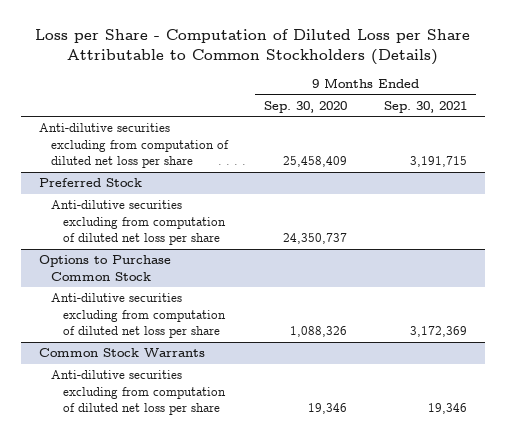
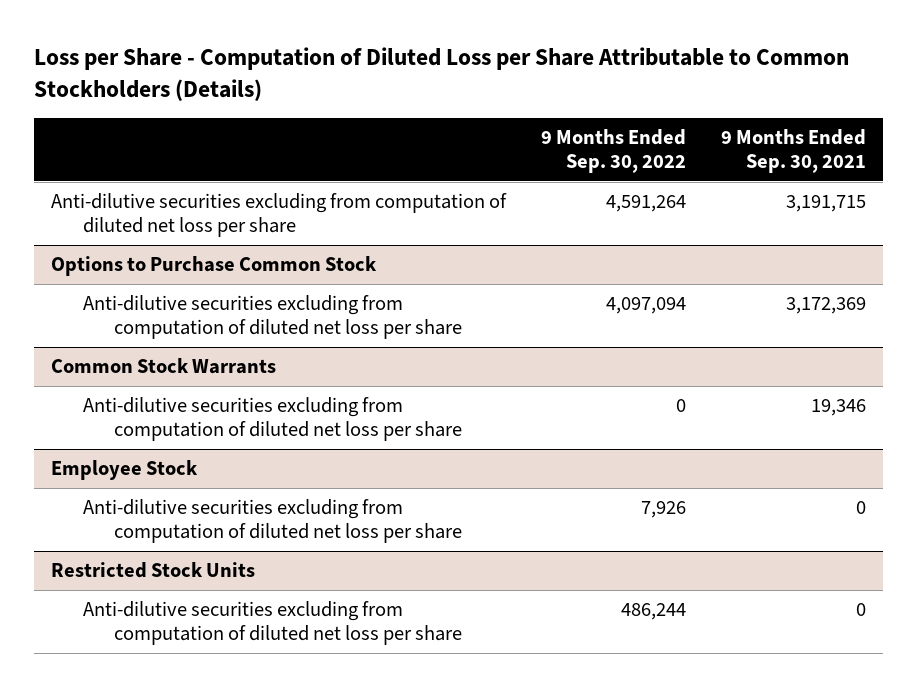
[264,100,348,113] Sep. 30, 2020 -> none
none -> [540,128,686,174] 9 Months Ended Sep. 30, 2022
[38,178,142,188] Preferred Stock -> none
[50,200,226,246] Anti-dilutive securities excluding from computation of diluted net loss per share -> none
none -> [51,460,199,481] Employee Stock
none -> [82,499,463,544] Anti-dilutive securities excluding from computation of diluted net loss per share
none -> [51,562,256,579] Restricted Stock Units
none -> [82,601,463,646] Anti-dilutive securities excluding from computation of diluted net loss per share

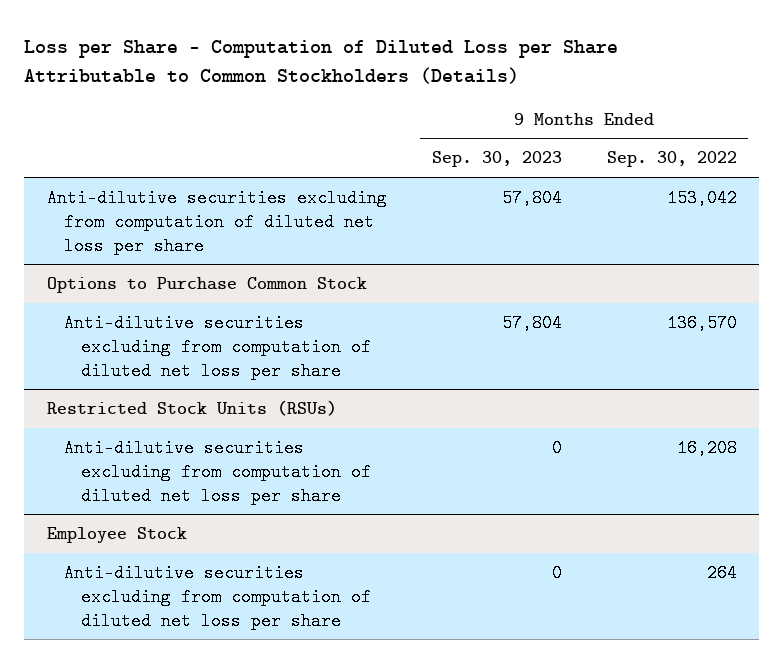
[720,128,866,174] 9 Months Ended Sep. 30, 2021 -> none
none -> [431,151,562,168] Sep. 30, 2023
[605,195,686,213] 4,591,264 -> [666,188,737,207] 153,042
[51,358,277,375] Common Stock Warrants -> none
[605,297,686,315] 4,097,094 -> [666,313,737,332] 136,570
none -> [46,399,337,416] Restricted Stock Units (RSUs)
[675,399,686,413] 0 -> [676,438,737,457] 16,208
[51,562,256,579] Restricted Stock Units -> none
[82,601,463,646] Anti-dilutive securities excluding from computation of diluted net loss per share -> none
[640,501,686,519] 7,926 -> [706,563,737,582] 264

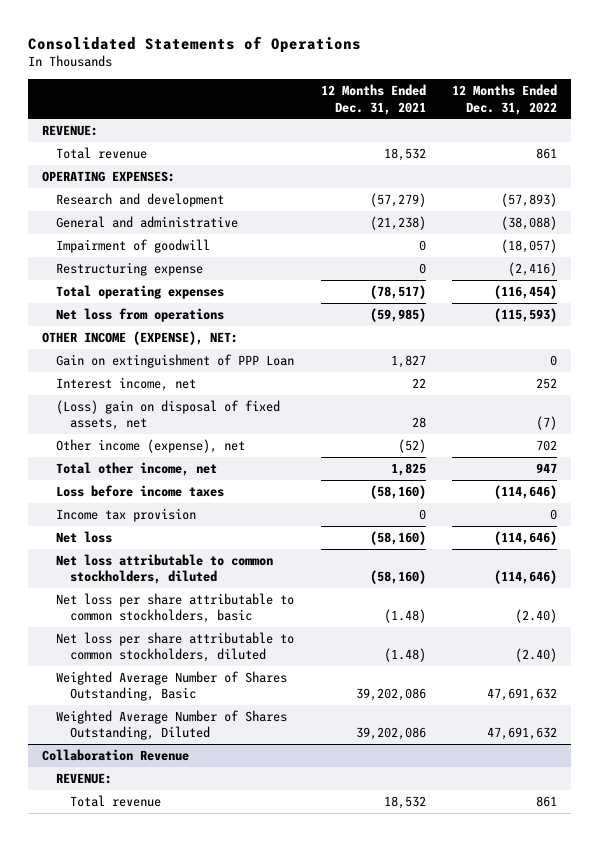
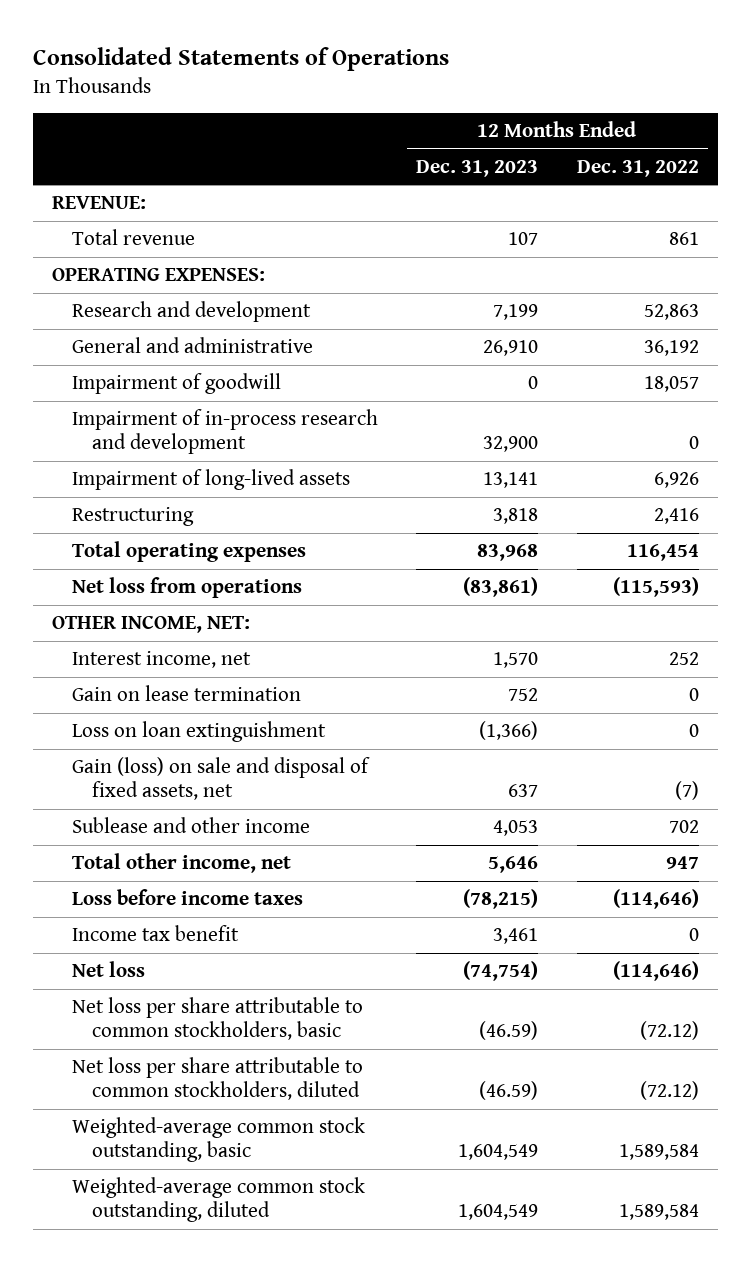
[320,84,426,115] 12 Months Ended Dec. 31, 2021 -> none
none -> [416,160,539,178] Dec. 31, 2023
[501,192,558,207] (57,893) -> [643,304,699,321] 52,863
[501,215,558,230] (38,088) -> [643,340,699,357] 36,192
[501,238,558,253] (18,057) -> [643,376,699,393] 18,057
none -> [71,409,378,455] Impairment of in-process research and development
none -> [71,469,350,491] Impairment of long-lived assets
[55,261,203,276] Restructuring expense -> [71,507,194,527] Restructuring
[508,261,558,276] (2,416) -> [653,508,699,525] 2,416
[494,284,558,299] (116,454) -> [626,544,699,562] 116,454
[55,353,294,368] Gain on extinguishment of PPP Loan -> none
[41,330,238,345] OTHER INCOME (EXPENSE), NET: -> [52,616,251,634] OTHER INCOME, NET:
none -> [71,685,301,702] Gain on lease termination
none -> [71,721,326,743] Loss on loan extinguishment
[55,399,280,431] (Loss) gain on disposal of fixed assets, net -> [71,757,370,801] Gain (loss) on sale and disposal of fixed assets, net
[55,438,245,453] Other income (expense), net -> [71,817,310,834] Sublease and other income
[55,507,196,522] Income tax provision -> [71,925,239,942] Income tax benefit
[55,553,273,585] Net loss attributable to common stockholders, diluted -> none
[41,748,189,761] Collaboration Revenue -> none
[55,772,112,784] REVENUE: -> none
[69,794,161,807] Total revenue -> none
[515,609,558,624] (2.40) -> [639,1021,699,1041] (72.12)
[515,648,558,663] (2.40) -> [639,1081,699,1101] (72.12)
[55,670,287,702] Weighted Average Number of Shares Outstanding, Basic -> [71,1117,365,1163] Weighted-average common stock outstanding, basic
[487,688,558,702] 47,691,632 -> [618,1144,699,1161] 1,589,584
[55,709,287,741] Weighted Average Number of Shares Outstanding, Diluted -> [71,1177,365,1223] Weighted-average common stock outstanding, diluted
[487,727,558,741] 47,691,632 -> [618,1204,699,1221] 1,589,584

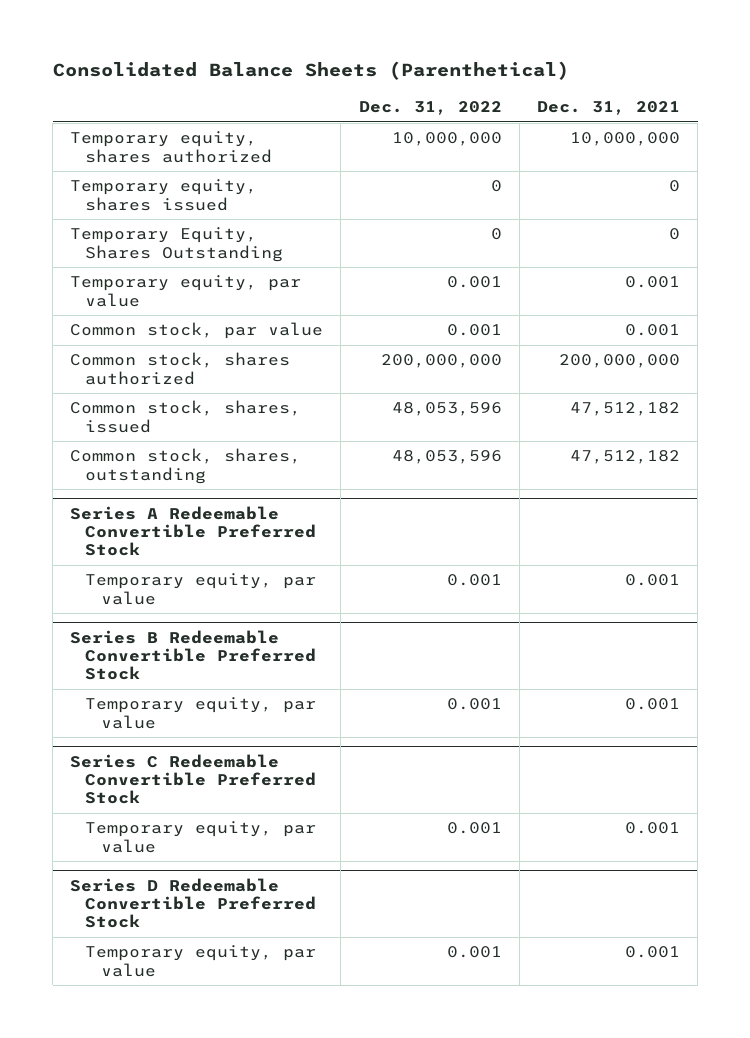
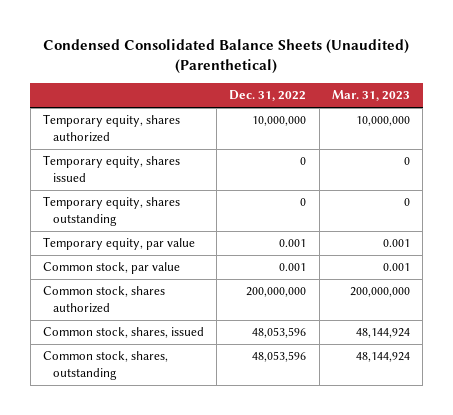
[52,61,569,81] Consolidated Balance Sheets (Parenthetical) -> [43,39,410,75] Condensed Consolidated Balance Sheets (Unaudited) (Parenthetical)
[536,100,680,115] Dec. 31, 2021 -> none
none -> [331,90,410,102] Mar. 31, 2023
[70,227,284,262] Temporary Equity, Shares Outstanding -> [42,196,180,227] Temporary equity, shares outstanding
[70,505,317,557] Series A Redeemable Convertible Preferred Stock -> none
[85,573,317,605] Temporary equity, par value -> none
[70,629,317,681] Series B Redeemable Convertible Preferred Stock -> none
[85,697,317,729] Temporary equity, par value -> none
[70,753,317,805] Series C Redeemable Convertible Preferred Stock -> none
[85,821,317,853] Temporary equity, par value -> none
[70,877,317,929] Series D Redeemable Convertible Preferred Stock -> none
[85,945,317,977] Temporary equity, par value -> none

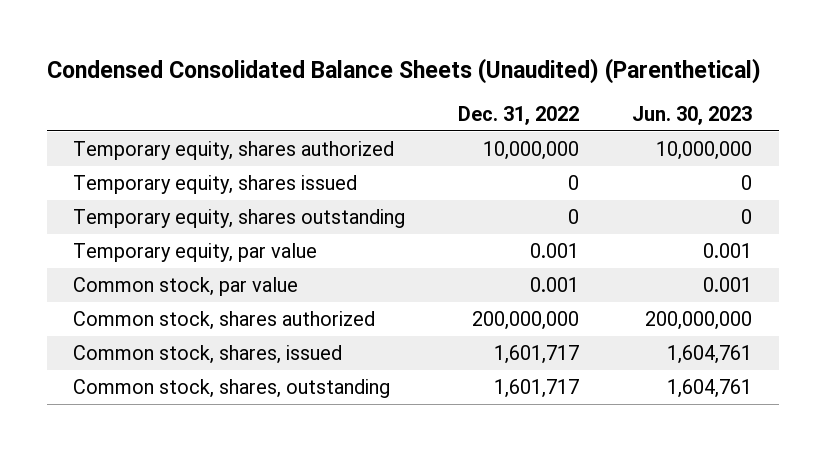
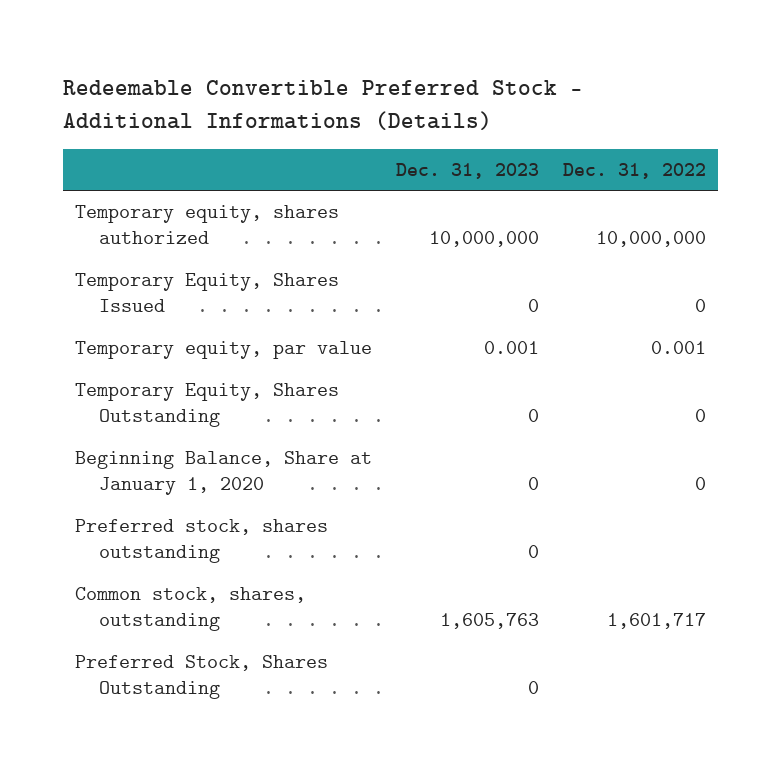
[46,57,761,84] Condensed Consolidated Balance Sheets (Unaudited) (Parenthetical) -> [63,80,584,130] Redeemable Convertible Preferred Stock - Additional Informations (Details)
[632,106,753,126] Jun. 30, 2023 -> none
none -> [395,162,539,179] Dec. 31, 2023
[73,208,406,228] Temporary equity, shares outstanding -> none
[73,174,358,194] Temporary equity, shares issued -> [75,273,340,313] Temporary Equity, Shares Issued
[73,276,299,296] Common stock, par value -> none
[73,310,376,330] Common stock, shares authorized -> none
[73,344,343,364] Common stock, shares, issued -> none
none -> [75,383,340,428] Temporary Equity, Shares Outstanding
none -> [75,451,373,496] Beginning Balance, Share at January 1, 2020
none -> [75,519,329,564] Preferred stock, shares outstanding
none -> [75,655,329,700] Preferred Stock, Shares Outstanding

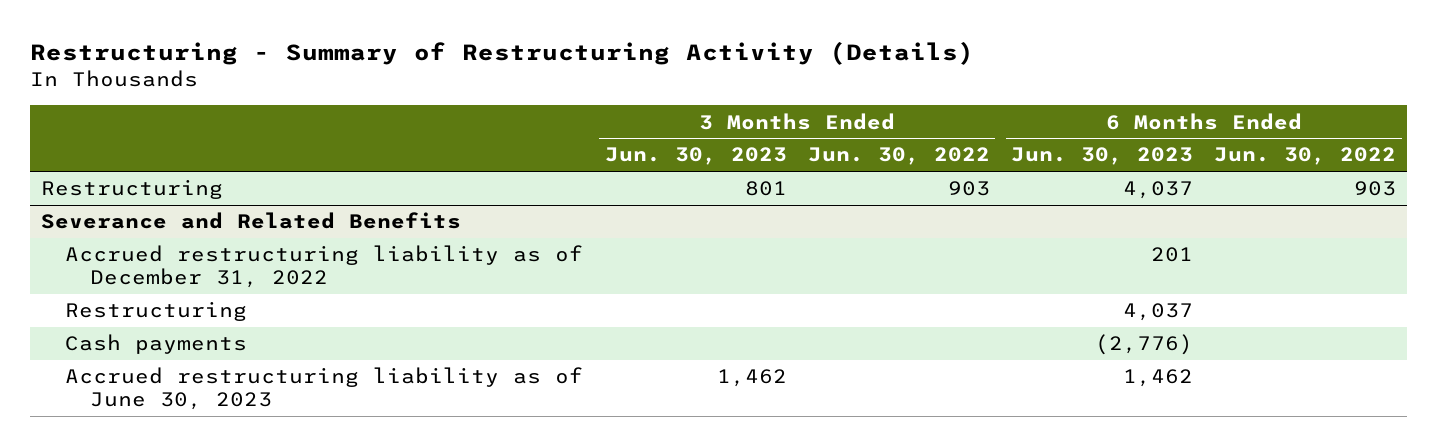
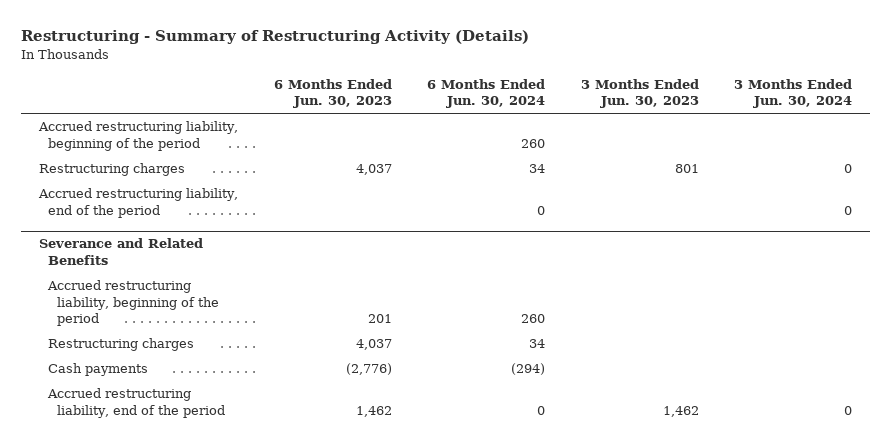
[807,147,990,166] Jun. 30, 2022 -> none
[1214,147,1397,166] Jun. 30, 2022 -> none
none -> [427,78,546,109] 6 Months Ended Jun. 30, 2024
none -> [734,78,853,109] 3 Months Ended Jun. 30, 2024
none -> [38,121,239,151] Accrued restructuring liability, beginning of the period
[40,179,223,200] Restructuring -> [39,163,186,177] Restructuring charges
none -> [38,188,239,218] Accrued restructuring liability, end of the period
[65,245,584,288] Accrued restructuring liability as of December 31, 2022 -> [47,280,220,327] Accrued restructuring liability, beginning of the period
[65,301,248,322] Restructuring -> [48,338,195,352] Restructuring charges
[65,367,584,410] Accrued restructuring liability as of June 30, 2023 -> [47,388,226,418] Accrued restructuring liability, end of the period

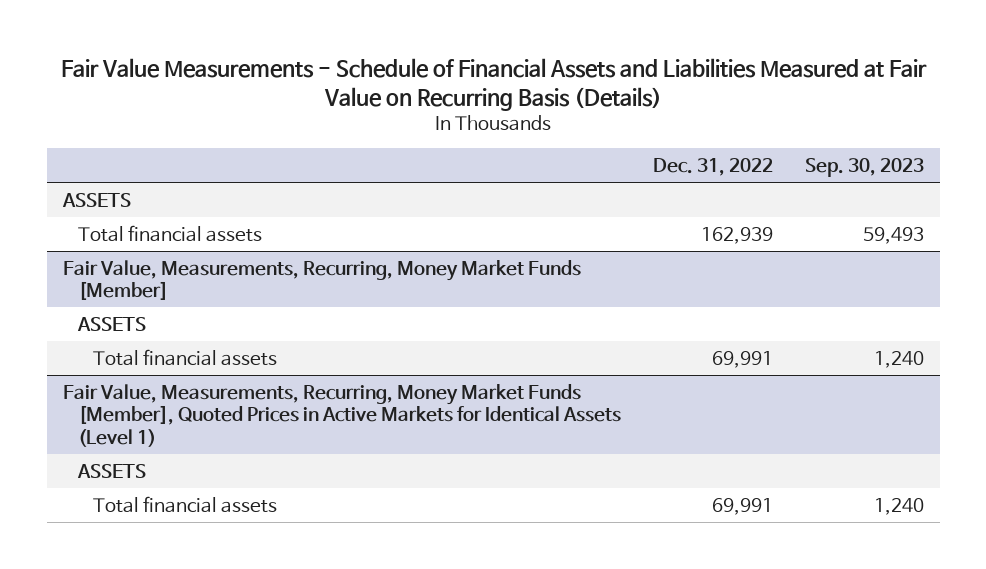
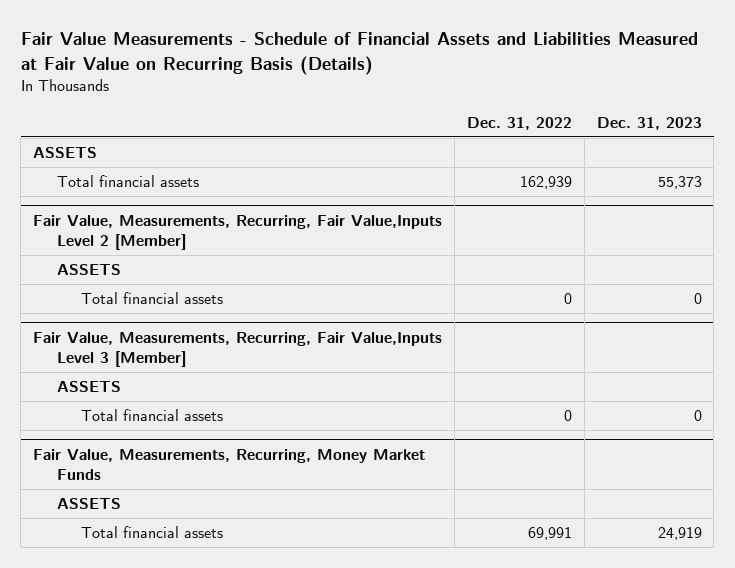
[804,158,924,178] Sep. 30, 2023 -> none
none -> [596,116,702,130] Dec. 31, 2023
[62,259,581,301] Fair Value, Measurements, Recurring, Money Market Funds [Member] -> none
none -> [33,215,443,250] Fair Value, Measurements, Recurring, Fair Value,Inputs Level 2 [Member]
[62,383,621,447] Fair Value, Measurements, Recurring, Money Market Funds [Member], Quoted Prices in Active Markets for Identical Assets (Level 1) -> none
[711,350,773,368] 69,991 -> [563,293,572,305] 0
none -> [33,332,443,367] Fair Value, Measurements, Recurring, Fair Value,Inputs Level 3 [Member]
none -> [80,409,223,422] Total financial assets
none -> [33,449,426,480] Fair Value, Measurements, Recurring, Money Market Funds
none -> [56,498,121,510] ASSETS

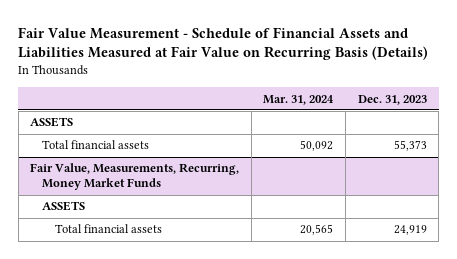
[20,32,698,76] Fair Value Measurements - Schedule of Financial Assets and Liabilities Measured at Fair Value on Recurring Basis (Details) -> [18,26,429,61] Fair Value Measurement - Schedule of Financial Assets and Liabilities Measured at Fair Value on Recurring Basis (Details)
[466,116,572,130] Dec. 31, 2022 -> none
none -> [263,94,335,105] Mar. 31, 2024
[33,215,443,250] Fair Value, Measurements, Recurring, Fair Value,Inputs Level 2 [Member] -> none
[56,264,121,276] ASSETS -> none
[80,292,223,305] Total financial assets -> none
[33,332,443,367] Fair Value, Measurements, Recurring, Fair Value,Inputs Level 3 [Member] -> none
[56,381,121,393] ASSETS -> none
[80,409,223,422] Total financial assets -> none

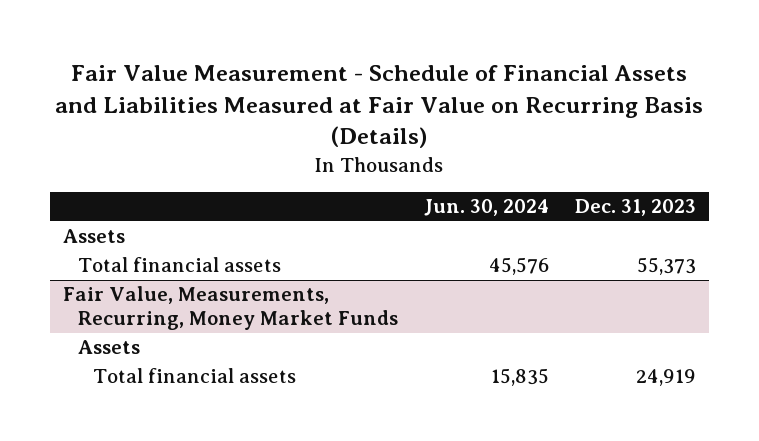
[263,94,335,105] Mar. 31, 2024 -> none
none -> [423,199,549,217] Jun. 30, 2024
[30,117,74,128] ASSETS -> [62,229,125,244] Assets
[42,201,86,212] ASSETS -> [77,340,140,355] Assets

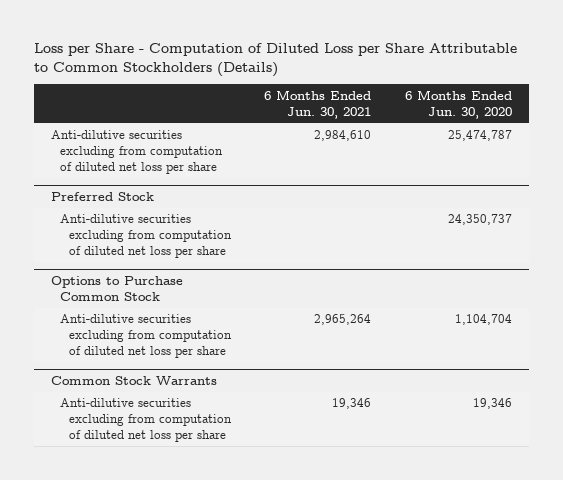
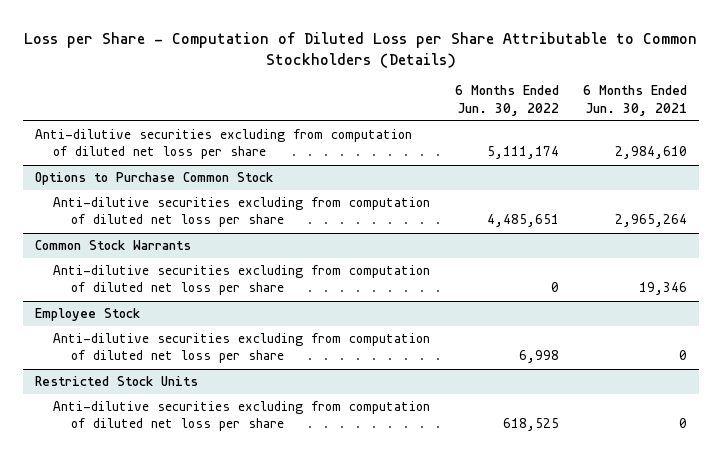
[404,89,512,119] 6 Months Ended Jun. 30, 2020 -> none
none -> [454,85,559,116] 6 Months Ended Jun. 30, 2022
[50,192,154,202] Preferred Stock -> none
[59,214,232,258] Anti-dilutive securities excluding from computation of diluted net loss per share -> none
none -> [35,308,141,322] Employee Stock
none -> [53,333,431,364] Anti-dilutive securities excluding from computation of diluted net loss per share
none -> [35,376,199,387] Restricted Stock Units
none -> [53,401,431,432] Anti-dilutive securities excluding from computation of diluted net loss per share

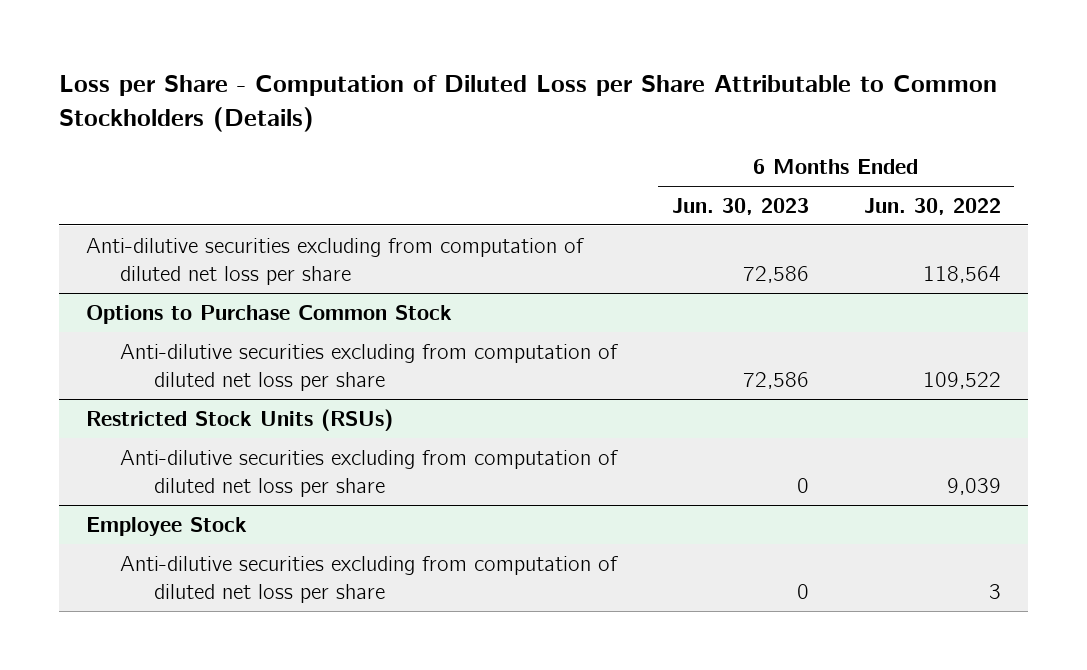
[582,85,687,116] 6 Months Ended Jun. 30, 2021 -> none
none -> [671,197,809,215] Jun. 30, 2023
[486,146,559,160] 5,111,174 -> [922,265,1001,283] 118,564
[35,240,192,251] Common Stock Warrants -> none
[486,214,559,228] 4,485,651 -> [922,371,1001,389] 109,522
none -> [86,408,394,431] Restricted Stock Units (RSUs)
[550,282,559,293] 0 -> [946,477,1001,495] 9,039
[35,376,199,387] Restricted Stock Units -> none
[53,401,431,432] Anti-dilutive securities excluding from computation of diluted net loss per share -> none
[518,350,559,364] 6,998 -> [988,583,1001,599] 3

